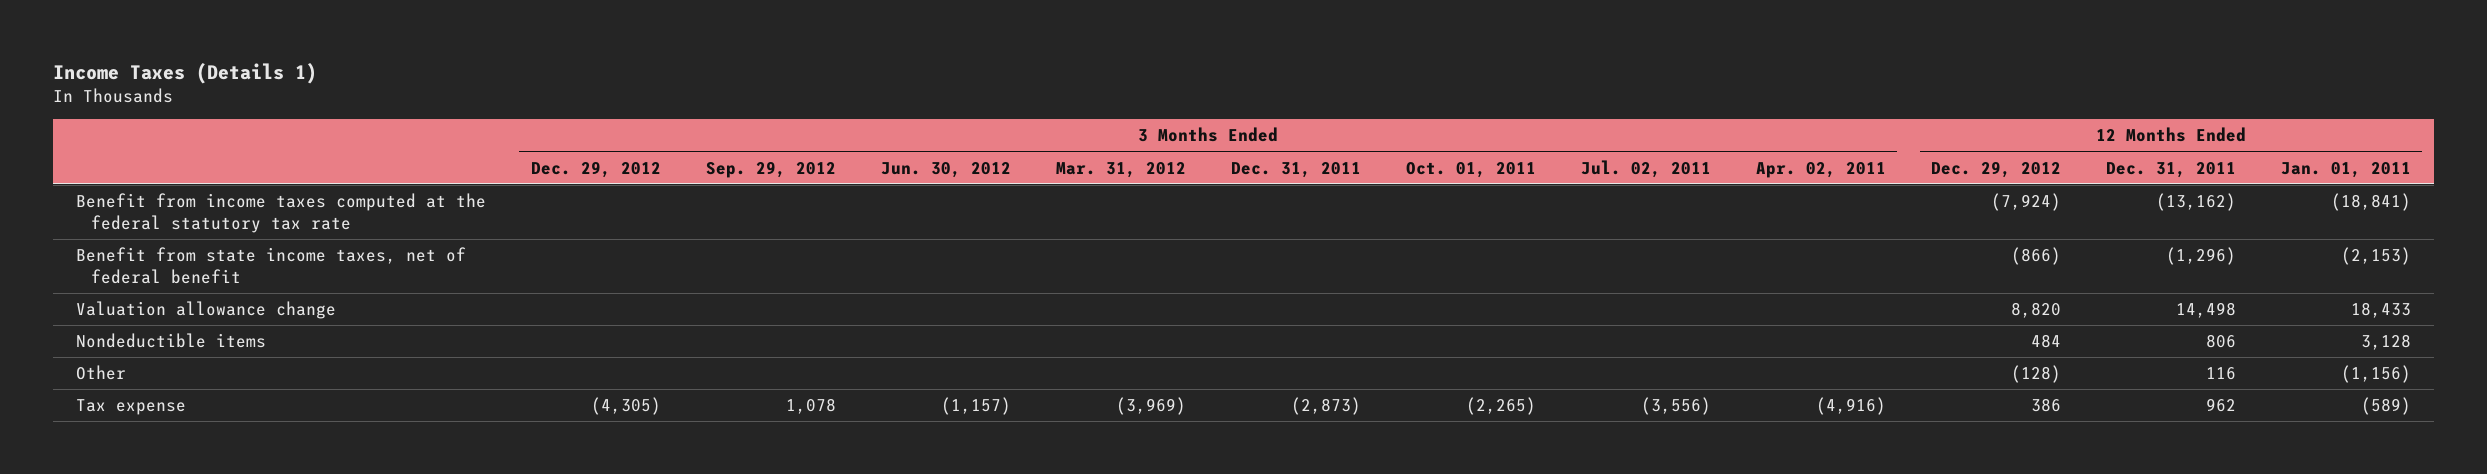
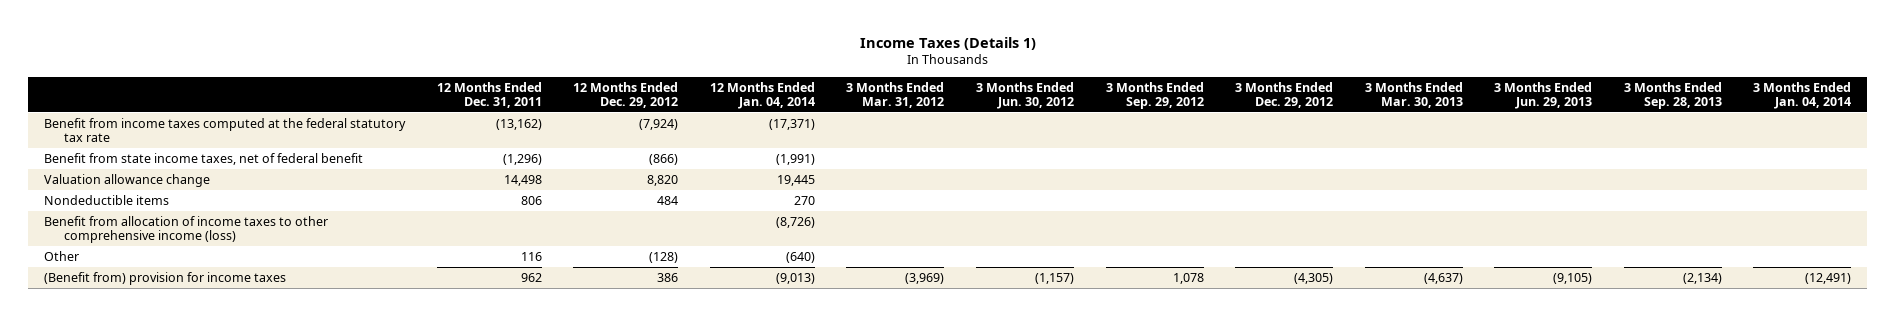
[1230,161,1361,178] Dec. 31, 2011 -> none
[1405,161,1536,178] Oct. 01, 2011 -> none
[1580,159,1711,178] Jul. 02, 2011 -> none
[1755,161,1886,178] Apr. 02, 2011 -> none
[2281,161,2412,178] Jan. 01, 2011 -> none
none -> [709,81,815,109] 12 Months Ended Jan. 04, 2014
none -> [1364,81,1463,108] 3 Months Ended Mar. 30, 2013
none -> [1494,81,1593,109] 3 Months Ended Jun. 29, 2013
none -> [1623,81,1722,109] 3 Months Ended Sep. 28, 2013
none -> [1753,81,1852,109] 3 Months Ended Jan. 04, 2014
none -> [44,215,329,244] Benefit from allocation of income taxes to other comprehensive income (loss)
[75,399,186,416] Tax expense -> [44,271,287,285] (Benefit from) provision for income taxes

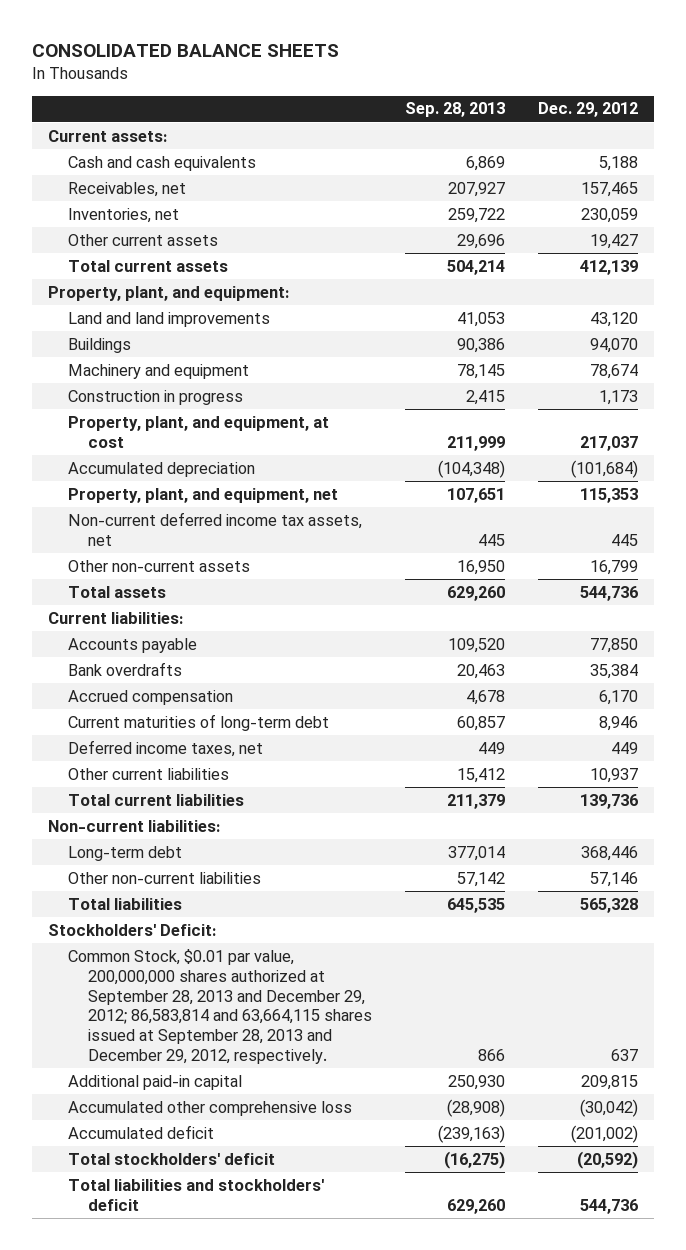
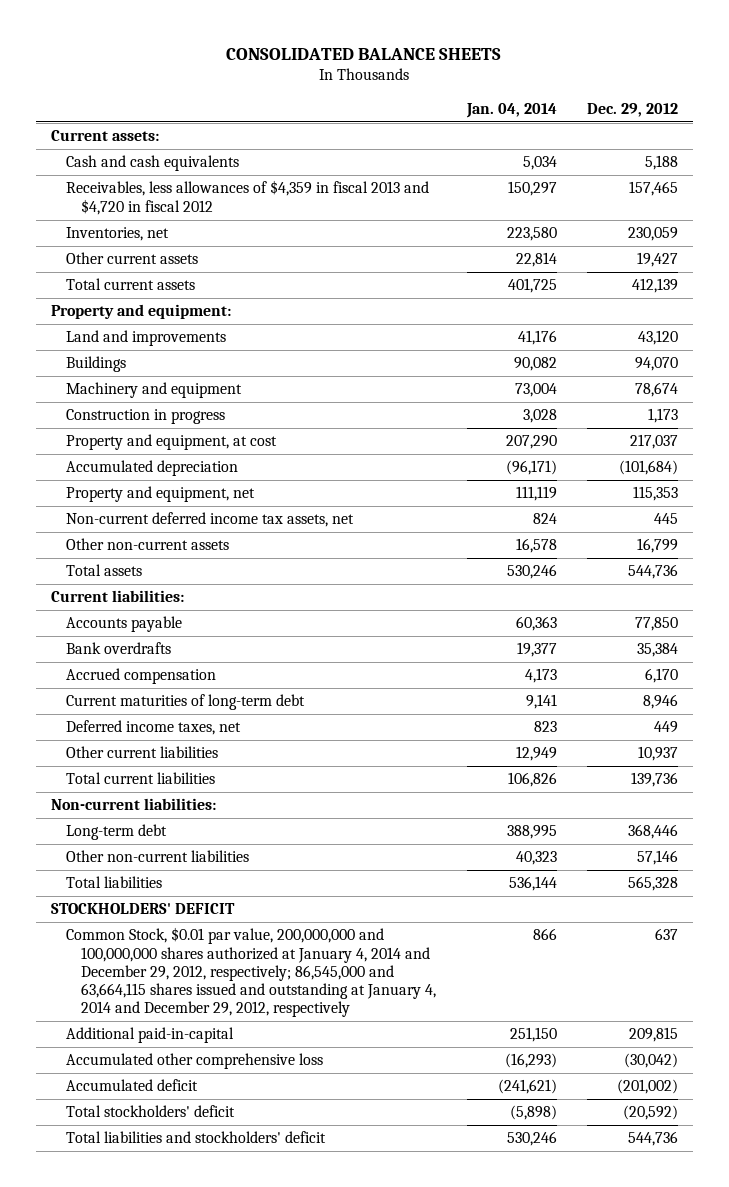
[404,102,505,118] Sep. 28, 2013 -> none
none -> [465,102,557,118] Jan. 04, 2014
[67,181,186,197] Receivables, net -> [66,180,430,215] Receivables, less allowances of $4,359 in fiscal 2013 and $4,720 in fiscal 2012
[47,285,289,301] Property, plant, and equipment: -> [50,304,231,320] Property and equipment:
[67,311,270,327] Land and land improvements -> [66,330,227,347] Land and improvements
[67,415,329,448] Property, plant, and equipment, at cost -> [66,434,278,451] Property and equipment, at cost
[67,487,338,503] Property, plant, and equipment, net -> [66,486,256,503] Property and equipment, net
[47,923,216,936] Stockholders' Deficit: -> [50,903,235,915] STOCKHOLDERS' DEFICIT
[67,948,372,1065] Common Stock, $0.01 par value, 200,000,000 shares authorized at September 28, 2013 and December 29, 2012; 86,583,814 and 63,664,115 shares issued at September 28, 2013 and December 29, 2012, respectively. -> [66,927,437,1018] Common Stock, $0.01 par value, 200,000,000 and 100,000,000 shares authorized at January 4, 2014 and December 29, 2012, respectively; 86,545,000 and 63,664,115 shares issued and outstanding at January 4, 2014 and December 29, 2012, respectively
[67,1074,242,1090] Additional paid-in capital -> [66,1027,235,1044] Additional paid-in-capital

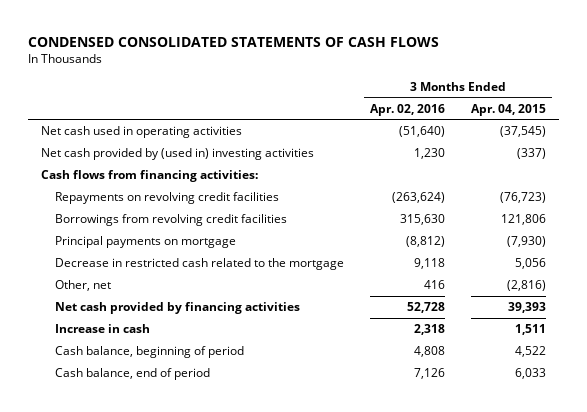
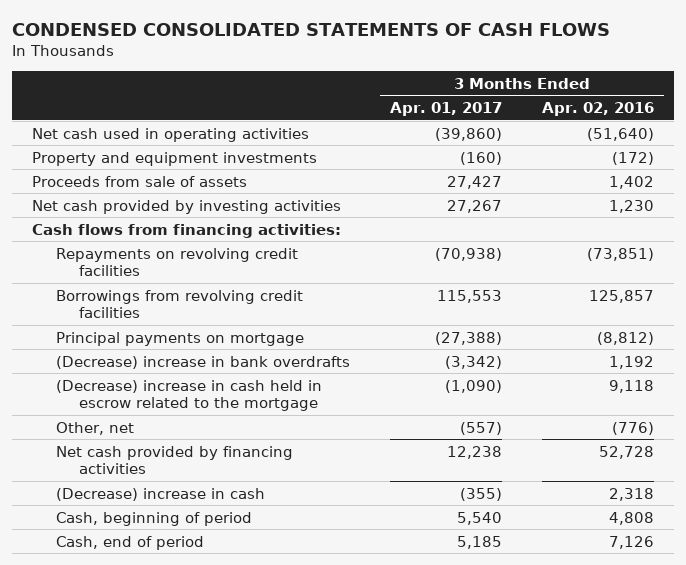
[470,103,546,116] Apr. 04, 2015 -> none
none -> [389,102,502,117] Apr. 01, 2017
none -> [32,151,318,166] Property and equipment investments
none -> [32,175,248,187] Proceeds from sale of assets
[40,148,314,161] Net cash provided by (used in) investing activities -> [32,199,342,214] Net cash provided by investing activities
[392,192,446,204] (263,624) -> [586,247,654,261] (73,851)
[400,214,446,226] 315,630 -> [588,289,654,303] 125,857
none -> [55,355,350,369] (Decrease) increase in bank overdrafts
[55,258,345,271] Decrease in restricted cash related to the mortgage -> [55,379,322,412] (Decrease) increase in cash held in escrow related to the mortgage
[424,280,446,290] 416 -> [611,421,654,435] (776)
[55,324,151,334] Increase in cash -> [55,487,265,501] (Decrease) increase in cash
[55,346,245,359] Cash balance, beginning of period -> [55,511,252,526] Cash, beginning of period
[55,368,211,381] Cash balance, end of period -> [55,535,204,550] Cash, end of period

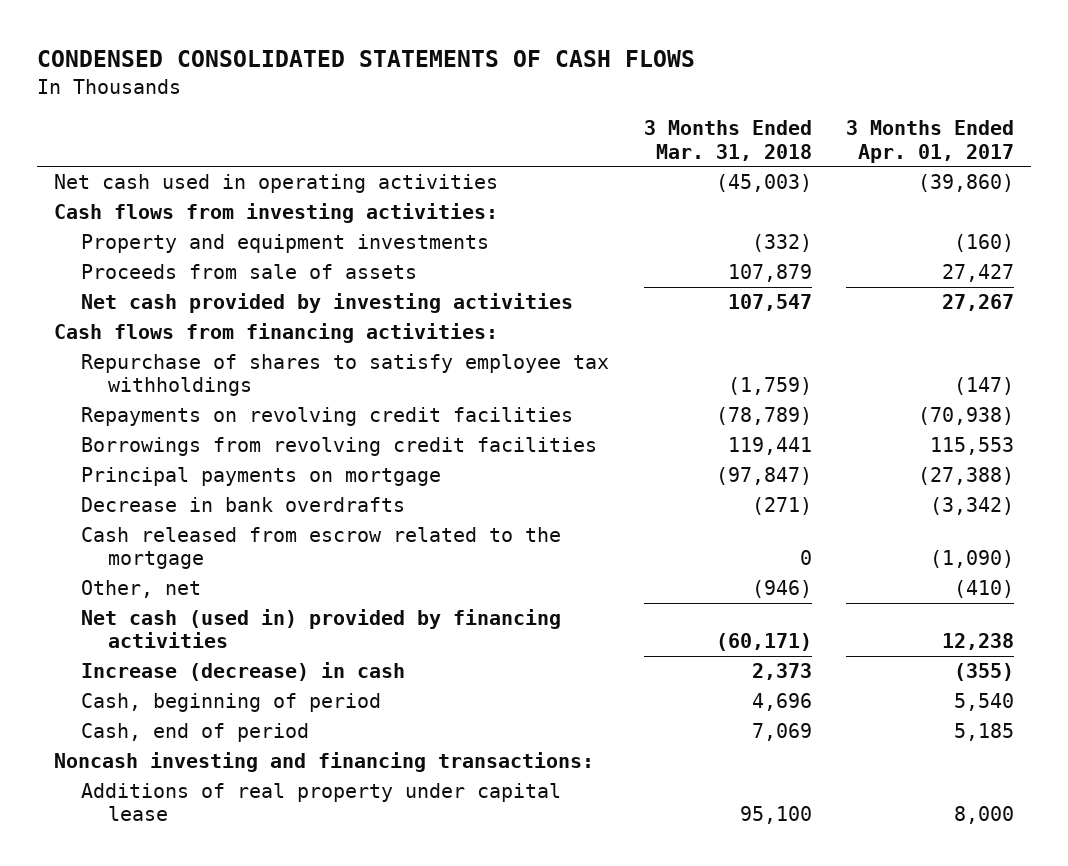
[541,102,654,117] Apr. 02, 2016 -> none
none -> [643,120,812,161] 3 Months Ended Mar. 31, 2018
none -> [54,203,499,224] Cash flows from investing activities:
none -> [80,354,609,397] Repurchase of shares to satisfy employee tax withholdings
[55,355,350,369] (Decrease) increase in bank overdrafts -> [80,497,405,513] Decrease in bank overdrafts
[55,379,322,412] (Decrease) increase in cash held in escrow related to the mortgage -> [80,527,561,570] Cash released from escrow related to the mortgage
[459,421,502,435] (557) -> [954,580,1015,599] (410)
[55,445,293,475] Net cash provided by financing activities -> [80,609,561,649] Net cash (used in) provided by financing activities
[55,487,265,501] (Decrease) increase in cash -> [80,662,405,682] Increase (decrease) in cash
none -> [54,752,595,773] Noncash investing and financing transactions:
none -> [80,783,561,822] Additions of real property under capital lease

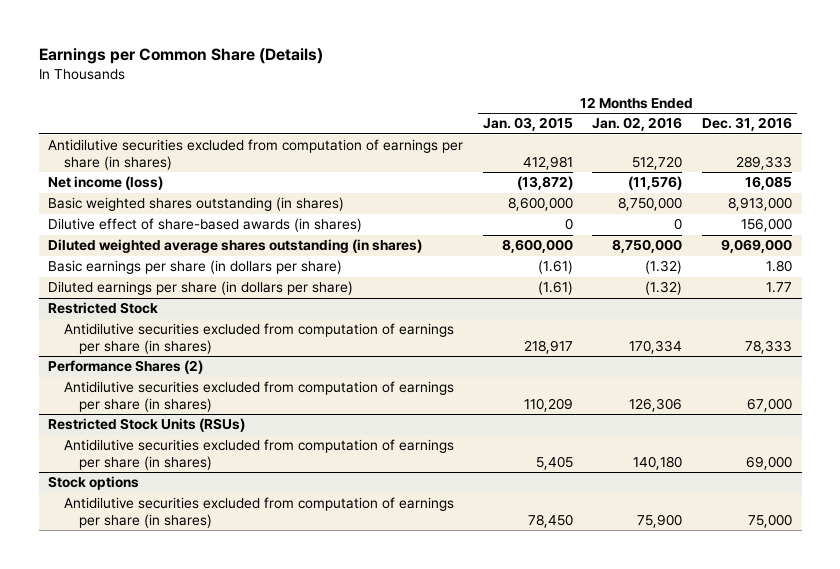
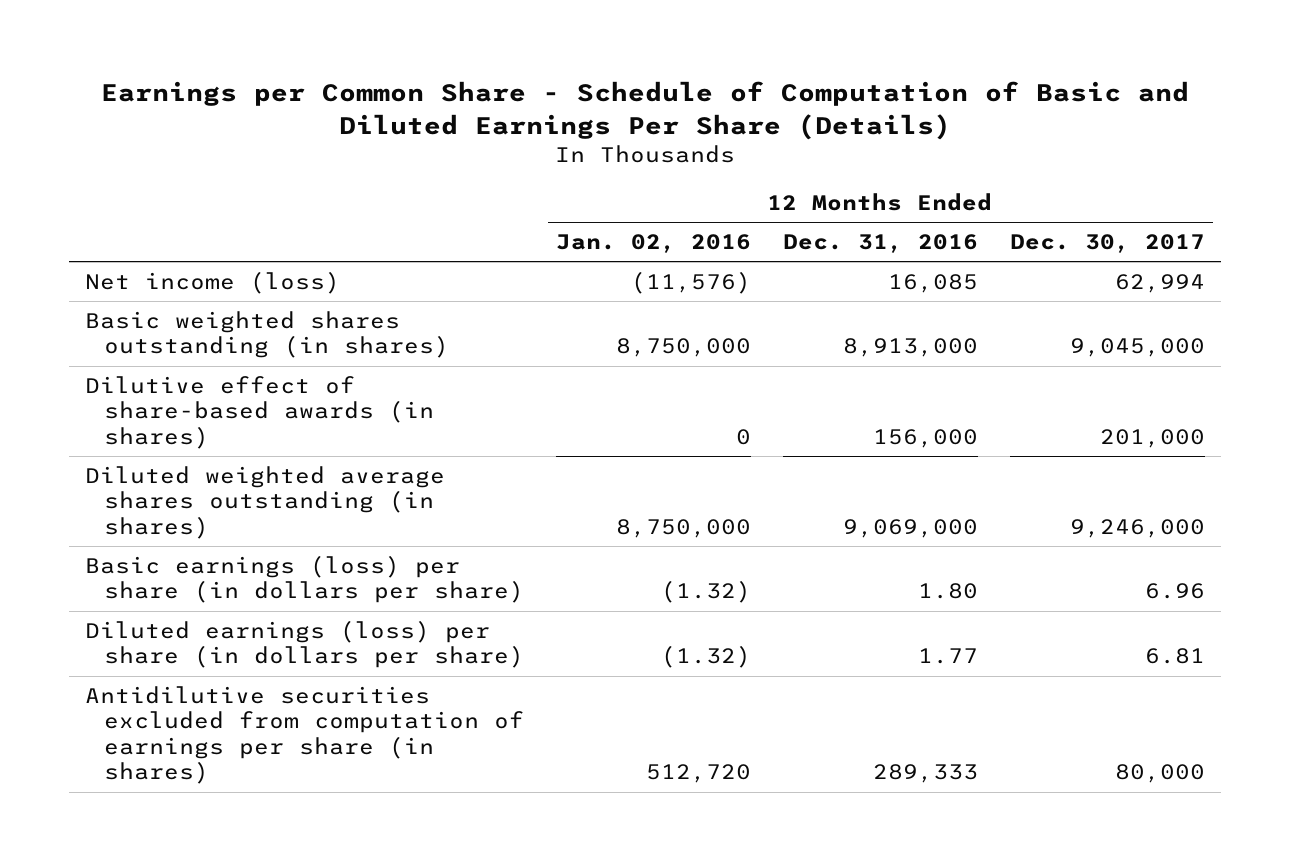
[38,47,323,64] Earnings per Common Share (Details) -> [100,81,1189,140] Earnings per Common Share - Schedule of Computation of Basic and Diluted Earnings Per Share (Details)
[482,117,573,132] Jan. 03, 2015 -> none
none -> [1009,234,1205,254] Dec. 30, 2017
[48,302,159,315] Restricted Stock -> none
[63,323,454,354] Antidilutive securities excluded from computation of earnings per share (in shares) -> none
[48,360,204,375] Performance Shares (2) -> none
[63,381,454,412] Antidilutive securities excluded from computation of earnings per share (in shares) -> none
[48,418,246,433] Restricted Stock Units (RSUs) -> none
[63,439,454,470] Antidilutive securities excluded from computation of earnings per share (in shares) -> none
[48,476,140,491] Stock options -> none
[63,497,454,528] Antidilutive securities excluded from computation of earnings per share (in shares) -> none
[48,260,343,275] Basic earnings per share (in dollars per share) -> [84,554,524,604] Basic earnings (loss) per share (in dollars per share)
[48,281,354,296] Diluted earnings per share (in dollars per share) -> [84,619,524,669] Diluted earnings (loss) per share (in dollars per share)
[48,139,464,170] Antidilutive securities excluded from computation of earnings per share (in shares) -> [84,685,524,785] Antidilutive securities excluded from computation of earnings per share (in shares)

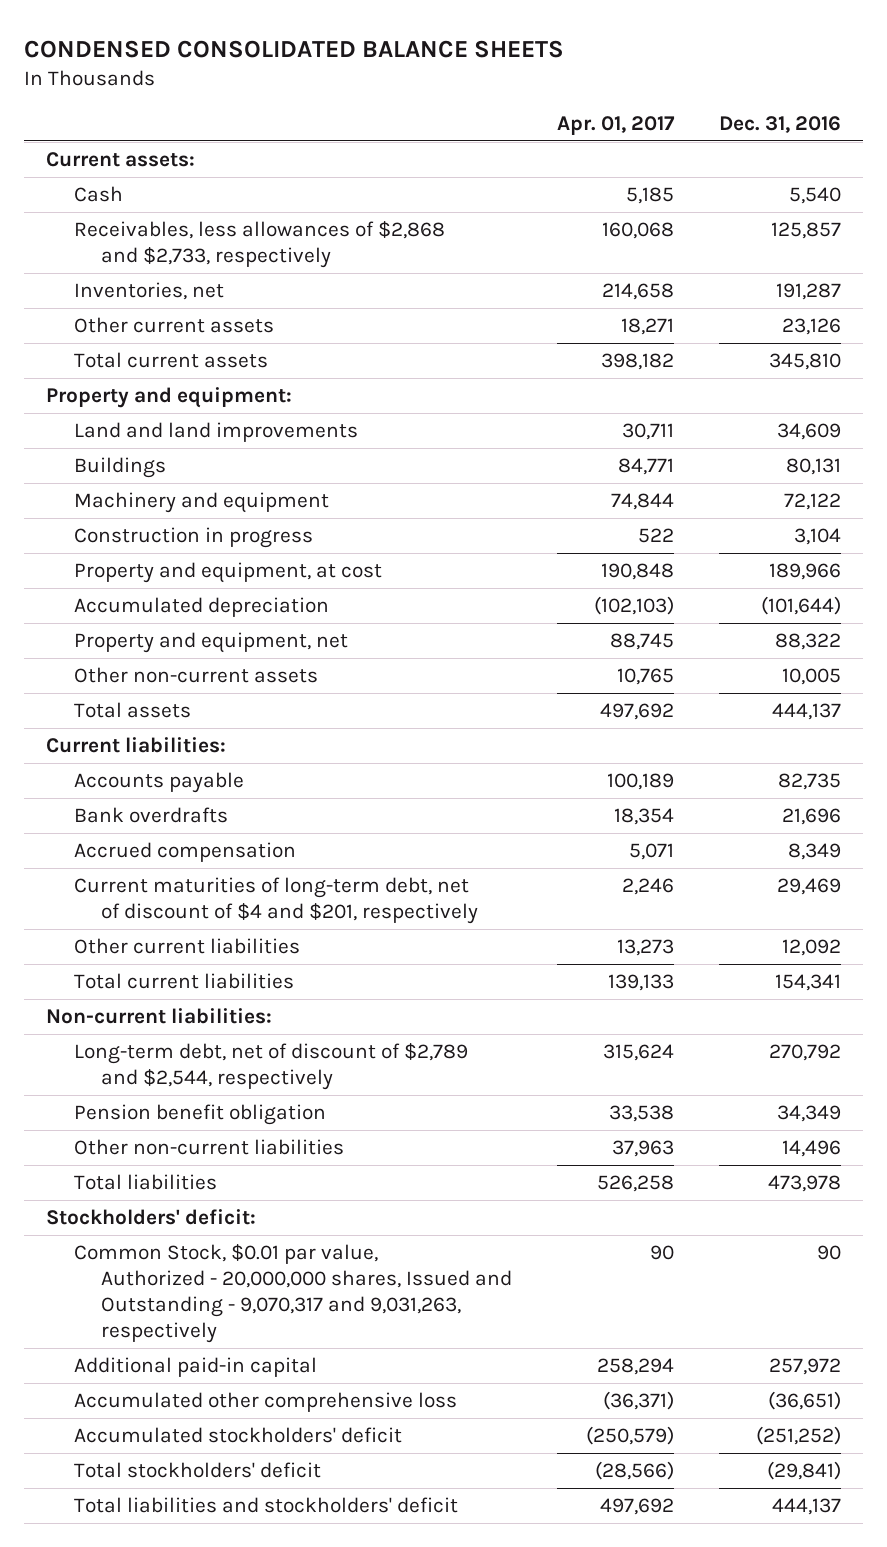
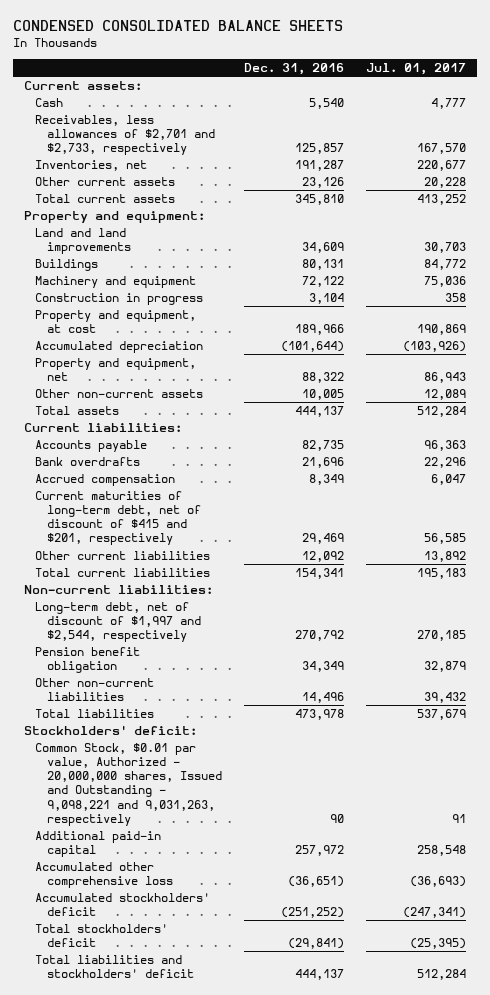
[556,116,675,136] Apr. 01, 2017 -> none
none -> [366,62,467,75] Jul. 01, 2017
[73,221,445,269] Receivables, less allowances of $2,868 and $2,733, respectively -> [35,115,215,156] Receivables, less allowances of $2,701 and $2,733, respectively
[73,877,479,925] Current maturities of long-term debt, net of discount of $4 and $201, respectively -> [35,491,201,546] Current maturities of long-term debt, net of discount of $415 and $201, respectively
[73,1043,468,1091] Long-term debt, net of discount of $2,789 and $2,544, respectively -> [35,602,201,643] Long-term debt, net of discount of $1,997 and $2,544, respectively
[73,1244,513,1344] Common Stock, $0.01 par value, Authorized - 20,000,000 shares, Issued and Outstanding - 9,070,317 and 9,031,263, respectively -> [35,743,222,826] Common Stock, $0.01 par value, Authorized - 20,000,000 shares, Issued and Outstanding - 9,098,221 and 9,031,263, respectively

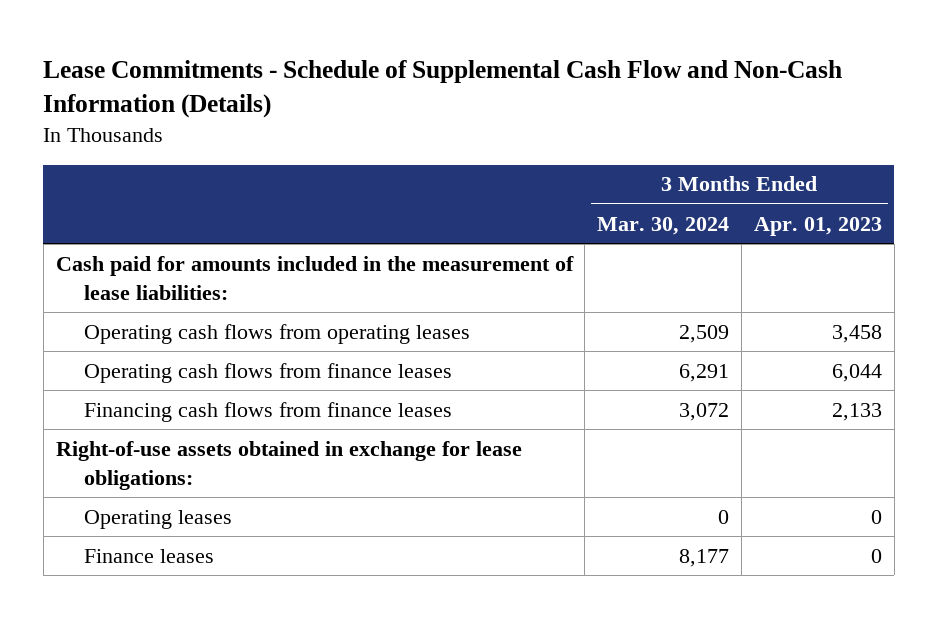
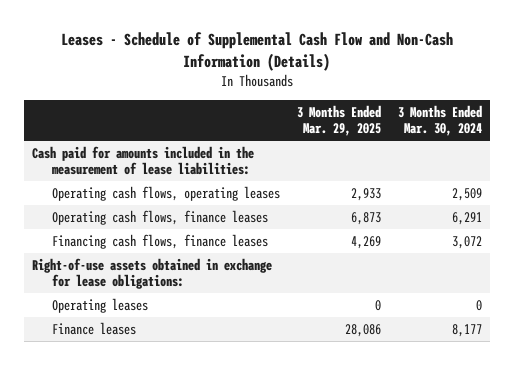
[43,59,843,119] Lease Commitments - Schedule of Supplemental Cash Flow and Non-Cash Information (Details) -> [60,32,453,72] Leases - Schedule of Supplemental Cash Flow and Non-Cash Information (Details)
[753,216,882,236] Apr. 01, 2023 -> none
none -> [296,104,381,137] 3 Months Ended Mar. 29, 2025
[84,323,471,344] Operating cash flows from operating leases -> [52,185,281,201] Operating cash flows, operating leases
[84,362,453,383] Operating cash flows from finance leases -> [52,209,269,225] Operating cash flows, finance leases
[84,401,453,422] Financing cash flows from finance leases -> [52,233,269,249] Financing cash flows, finance leases

